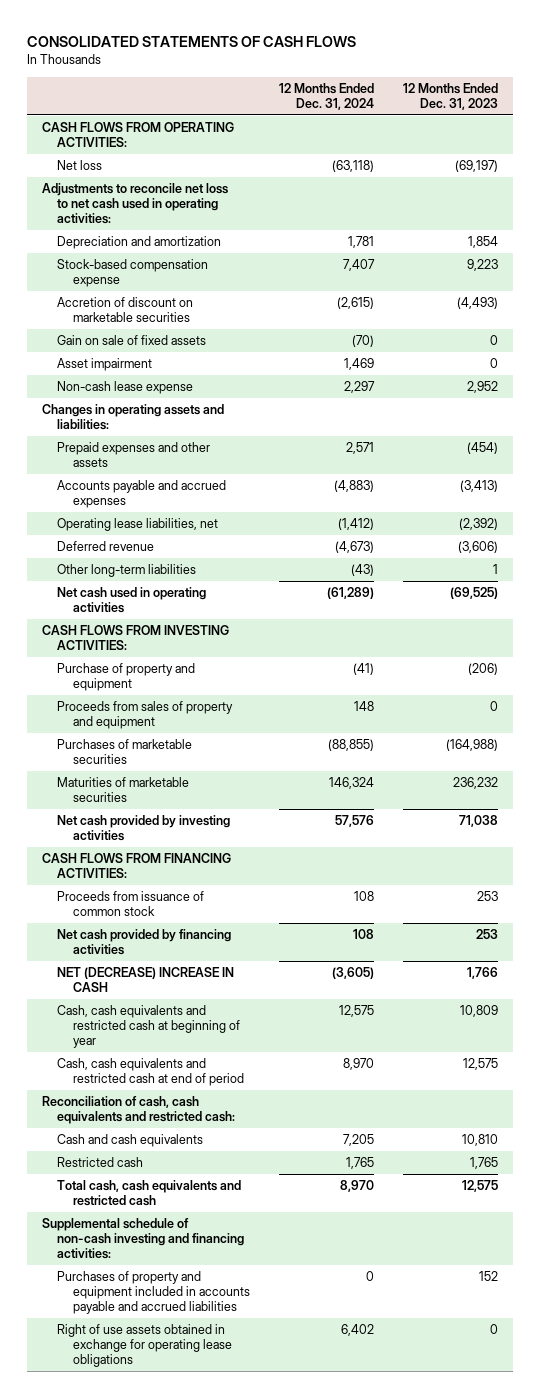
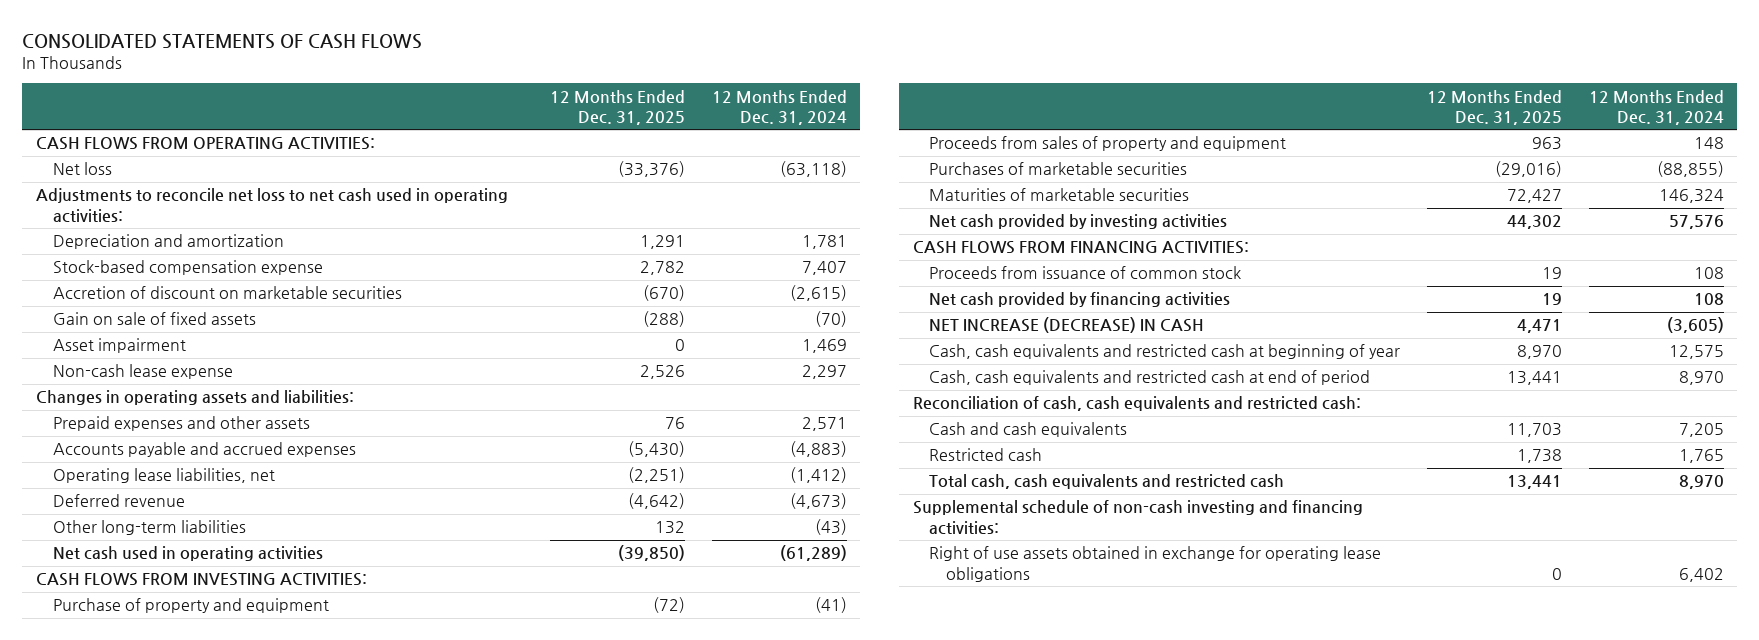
[403,82,499,110] 12 Months Ended Dec. 31, 2023 -> none
none -> [550,89,686,125] 12 Months Ended Dec. 31, 2025
[57,967,235,992] NET (DECREASE) INCREASE IN CASH -> [929,317,1205,334] NET INCREASE (DECREASE) IN CASH
[57,1271,250,1314] Purchases of property and equipment included in accounts payable and accrued liabilities -> none

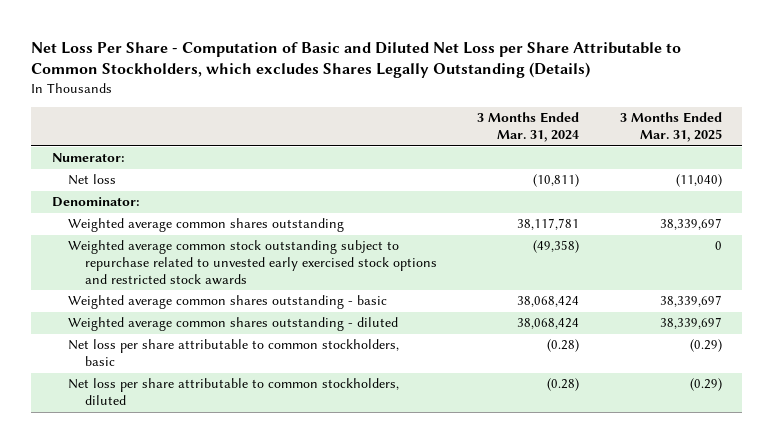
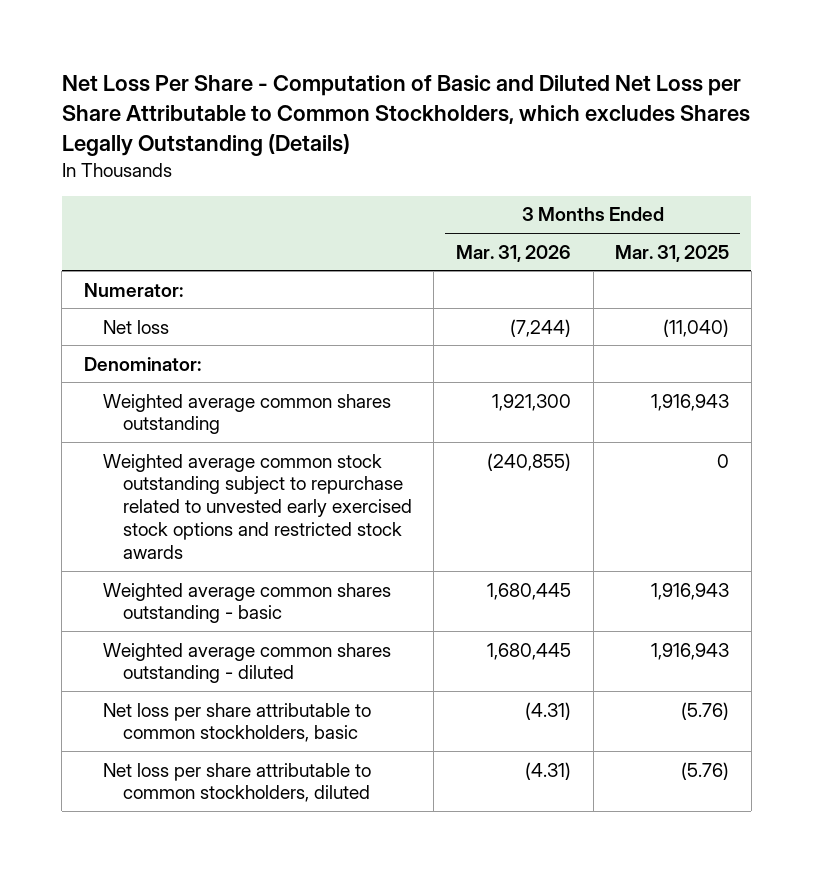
[477,112,580,143] 3 Months Ended Mar. 31, 2024 -> none
none -> [455,244,571,262] Mar. 31, 2026
[660,218,723,231] 38,339,697 -> [651,393,730,411] 1,916,943
[660,295,723,308] 38,339,697 -> [651,582,730,600] 1,916,943
[660,317,723,330] 38,339,697 -> [651,642,730,660] 1,916,943
[690,339,723,353] (0.29) -> [681,701,730,720] (5.76)
[690,378,723,392] (0.29) -> [681,761,730,780] (5.76)

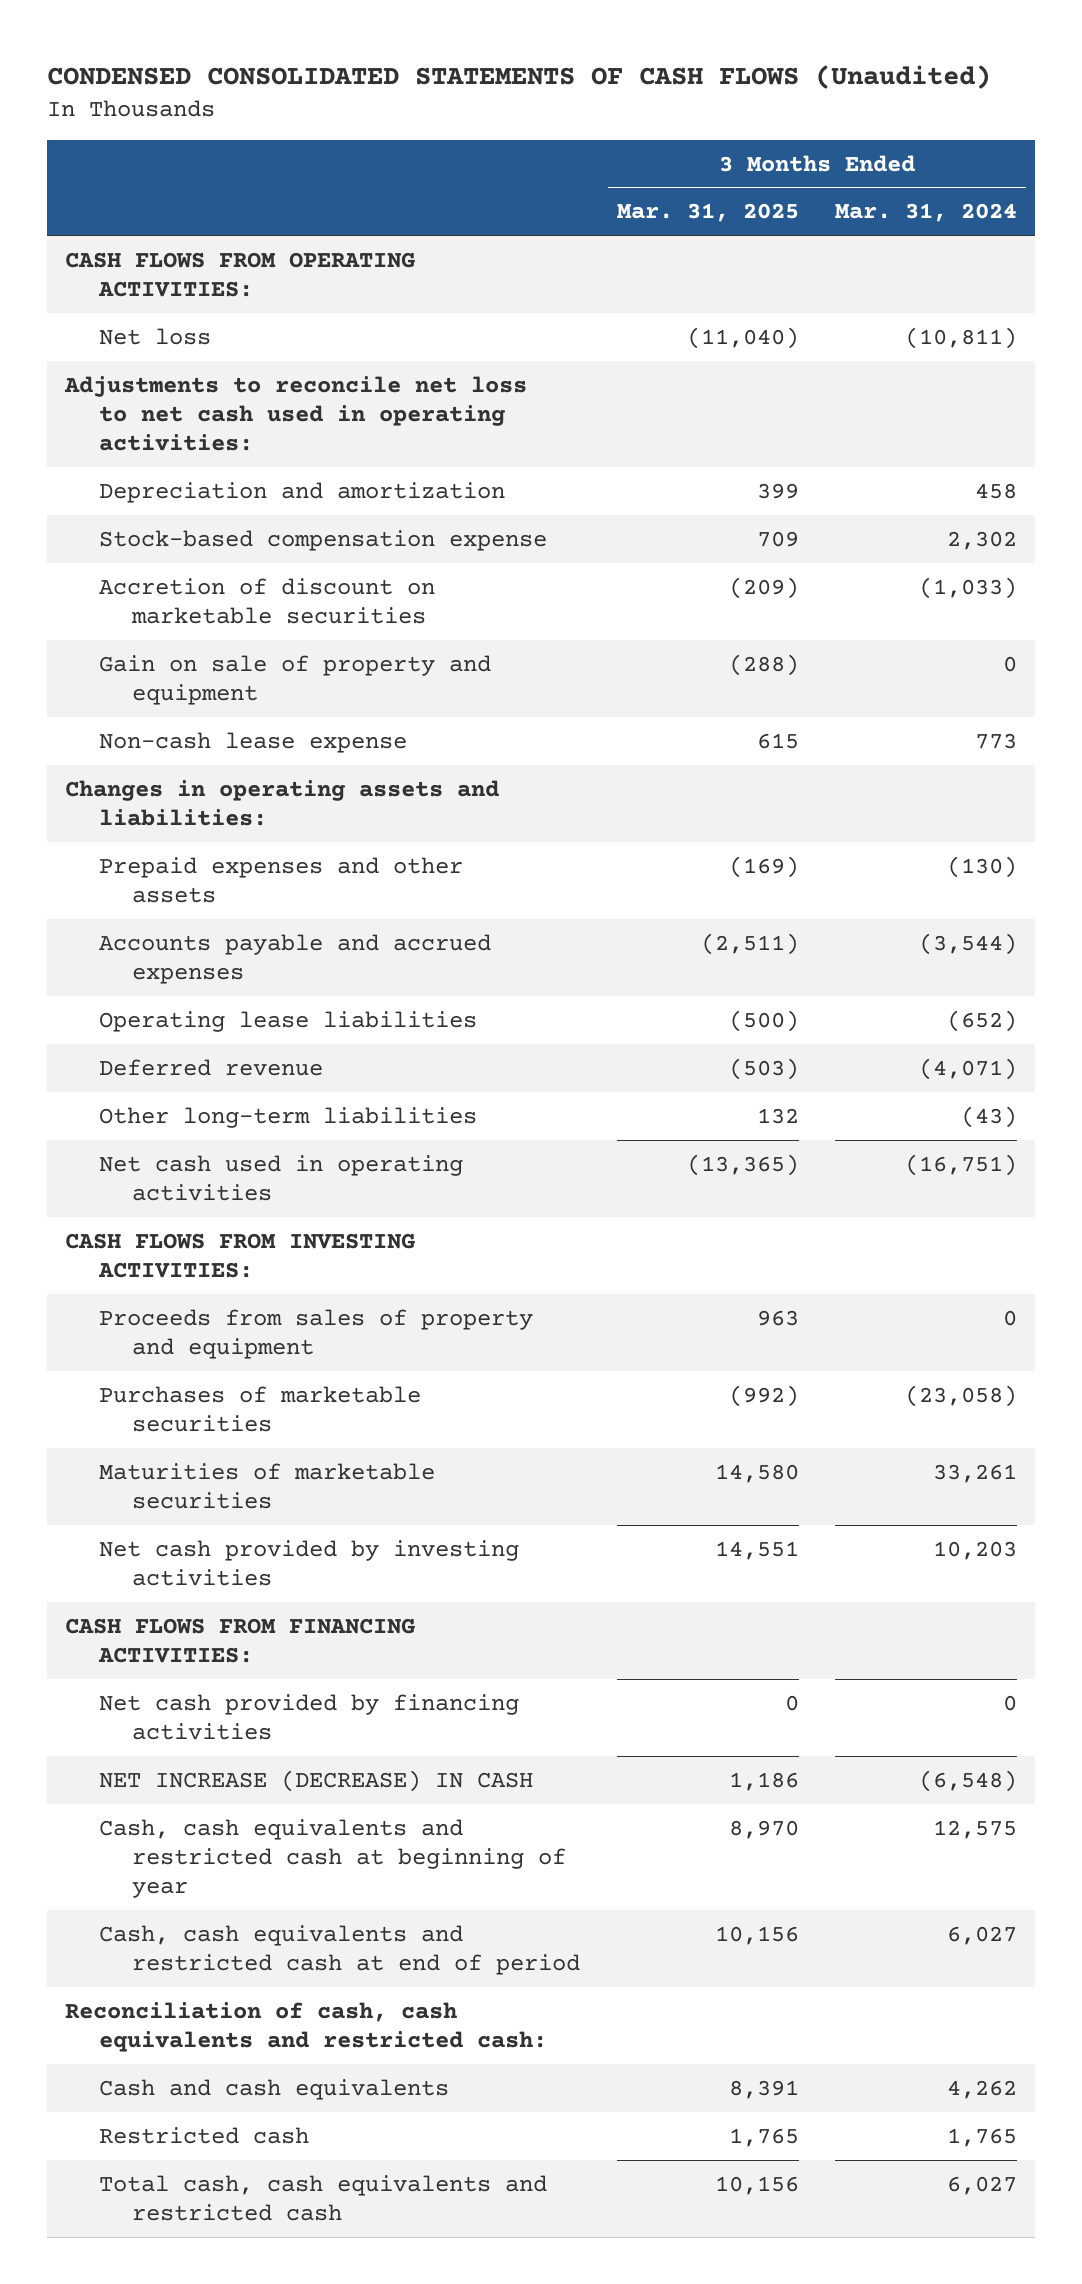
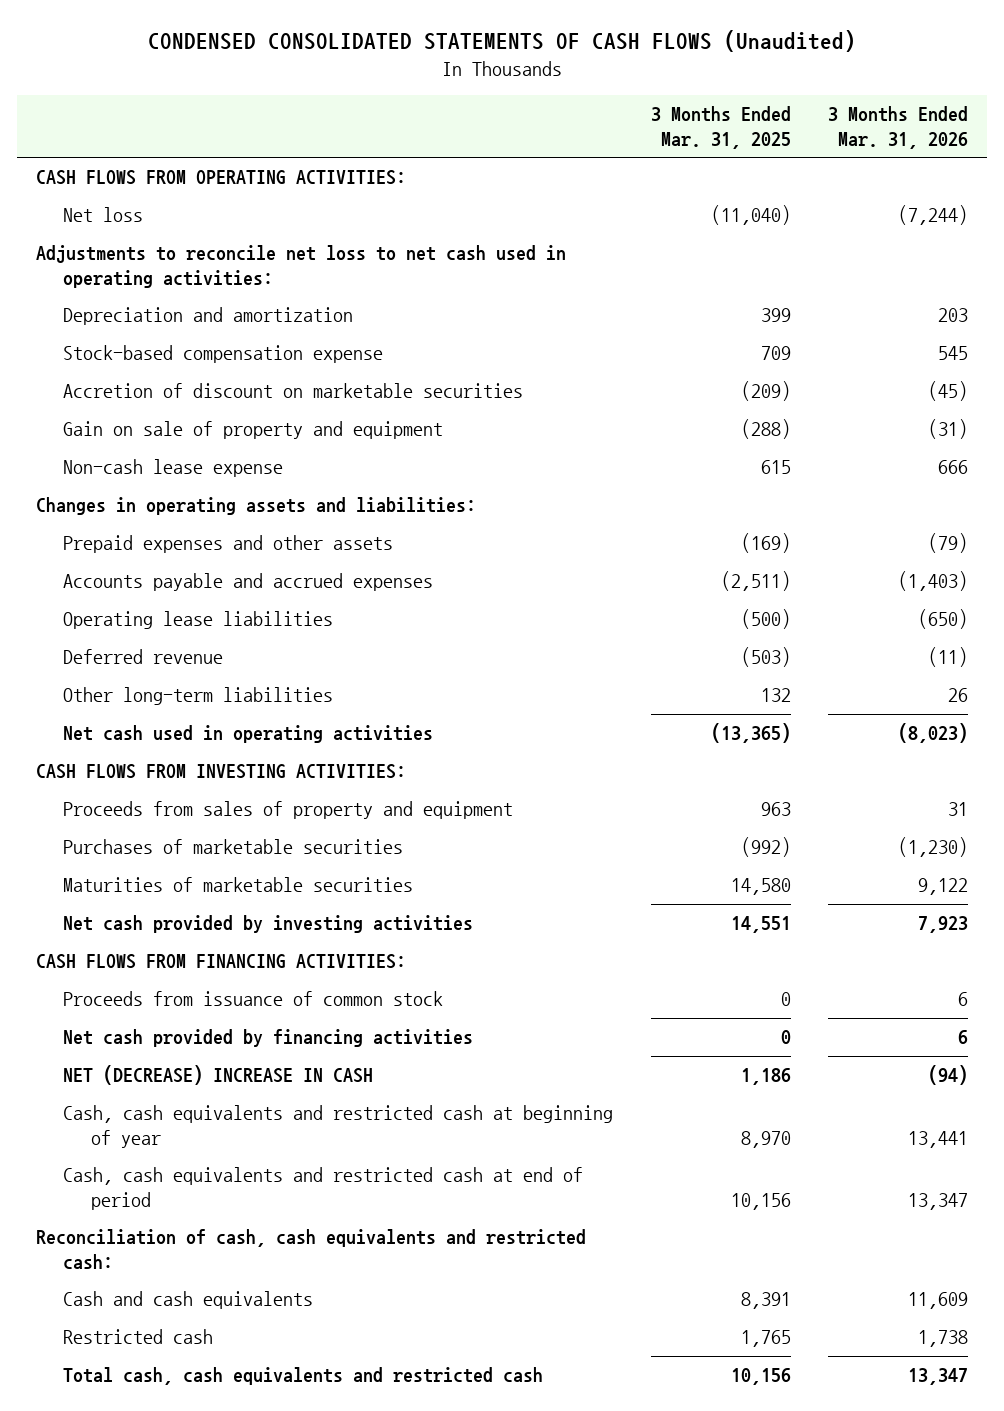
[835,203,1018,223] Mar. 31, 2024 -> none
none -> [828,106,969,149] 3 Months Ended Mar. 31, 2026
none -> [63,991,444,1007] Proceeds from issuance of common stock
[98,1769,533,1792] NET INCREASE (DECREASE) IN CASH -> [63,1065,374,1086] NET (DECREASE) INCREASE IN CASH

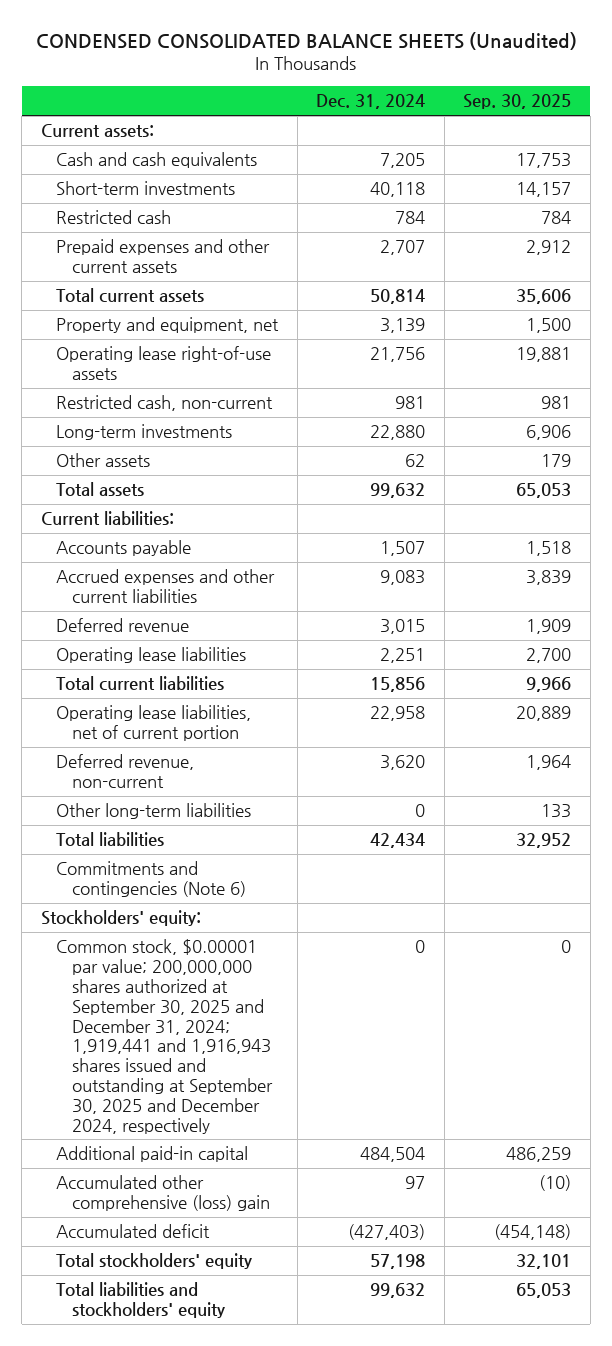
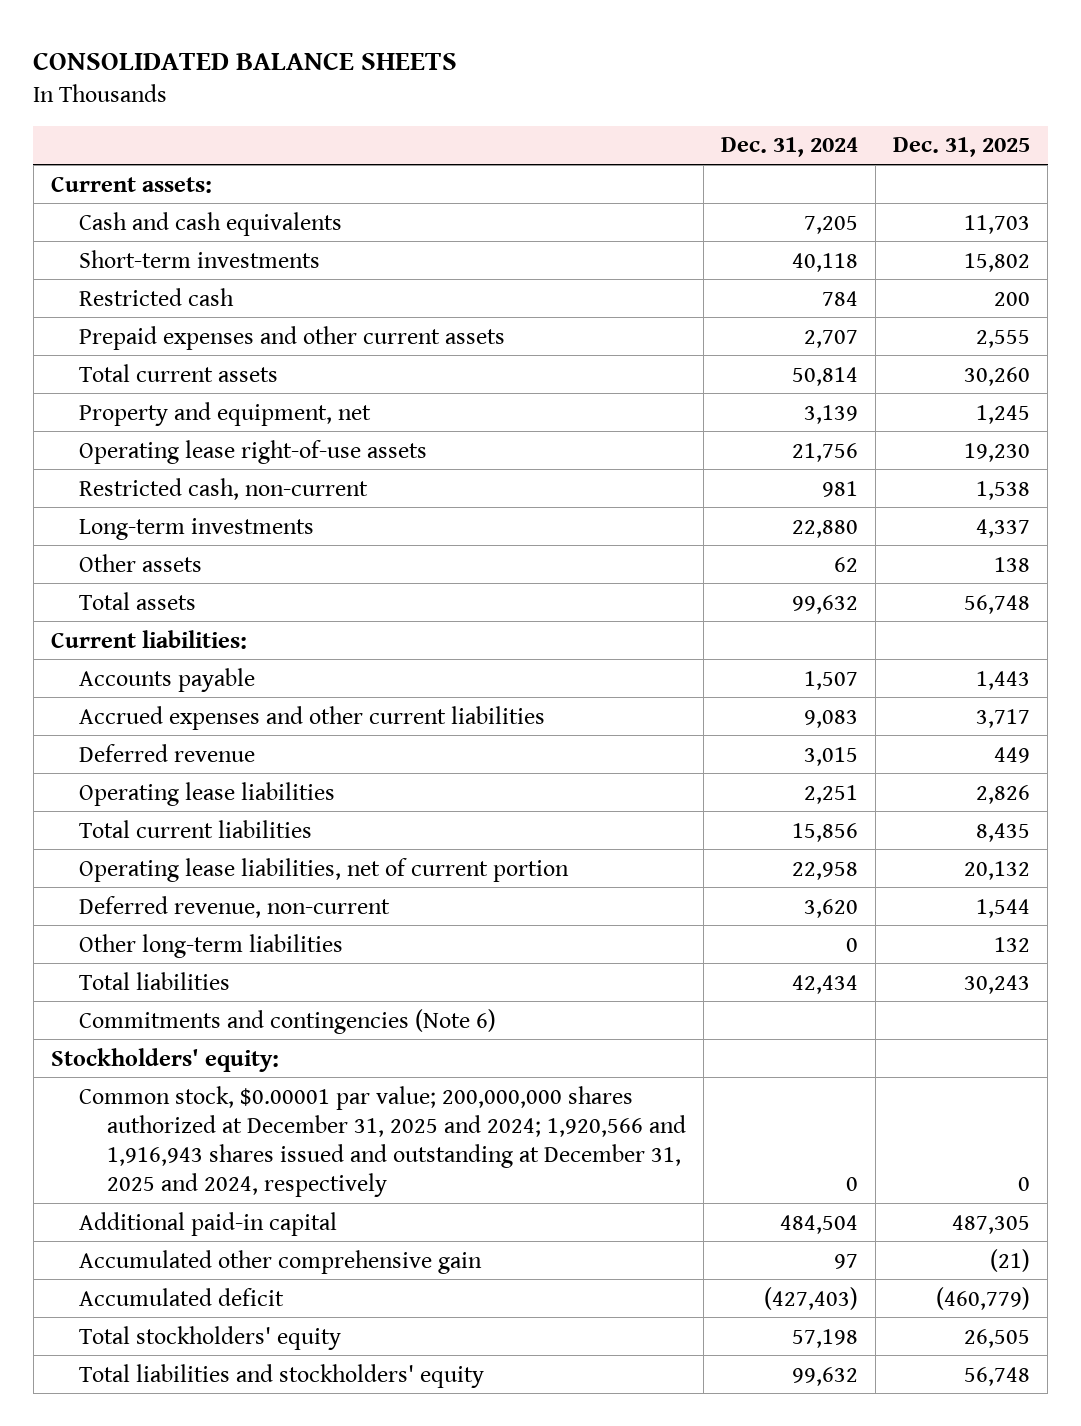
[35,32,577,51] CONDENSED CONSOLIDATED BALANCE SHEETS (Unaudited) -> [33,52,458,71] CONSOLIDATED BALANCE SHEETS
[463,94,572,110] Sep. 30, 2025 -> none
none -> [893,137,1031,158] Dec. 31, 2025
[56,939,273,1134] Common stock, $0.00001 par value; 200,000,000 shares authorized at September 30, 2025 and December 31, 2024; 1,919,441 and 1,916,943 shares issued and outstanding at September 30, 2025 and December 2024, respectively -> [79,1085,687,1198] Common stock, $0.00001 par value; 200,000,000 shares authorized at December 31, 2025 and 2024; 1,920,566 and 1,916,943 shares issued and outstanding at December 31, 2025 and 2024, respectively
[56,1175,270,1212] Accumulated other comprehensive (loss) gain -> [79,1249,483,1274] Accumulated other comprehensive gain

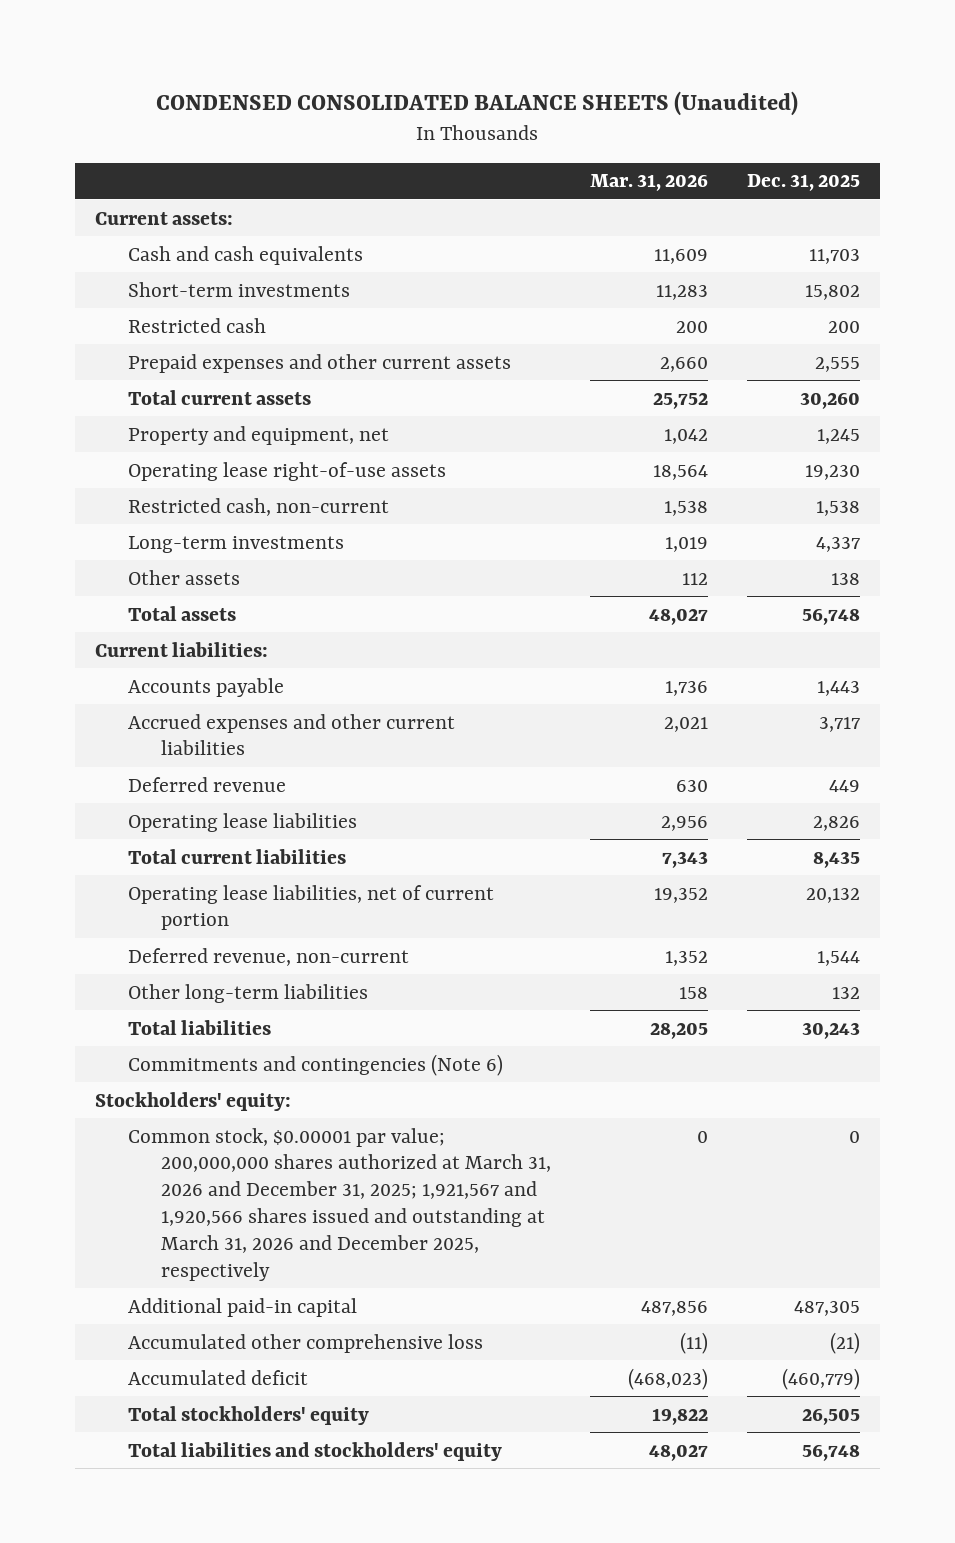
[33,52,458,71] CONSOLIDATED BALANCE SHEETS -> [156,90,799,116] CONDENSED CONSOLIDATED BALANCE SHEETS (Unaudited)
[721,137,859,158] Dec. 31, 2024 -> none
none -> [589,174,708,192] Mar. 31, 2026
[79,1085,687,1198] Common stock, $0.00001 par value; 200,000,000 shares authorized at December 31, 2025 and 2024; 1,920,566 and 1,916,943 shares issued and outstanding at December 31, 2025 and 2024, respectively -> [127,1127,551,1281] Common stock, $0.00001 par value; 200,000,000 shares authorized at March 31, 2026 and December 31, 2025; 1,921,567 and 1,920,566 shares issued and outstanding at March 31, 2026 and December 2025, respectively
[79,1249,483,1274] Accumulated other comprehensive gain -> [127,1333,483,1353] Accumulated other comprehensive loss

